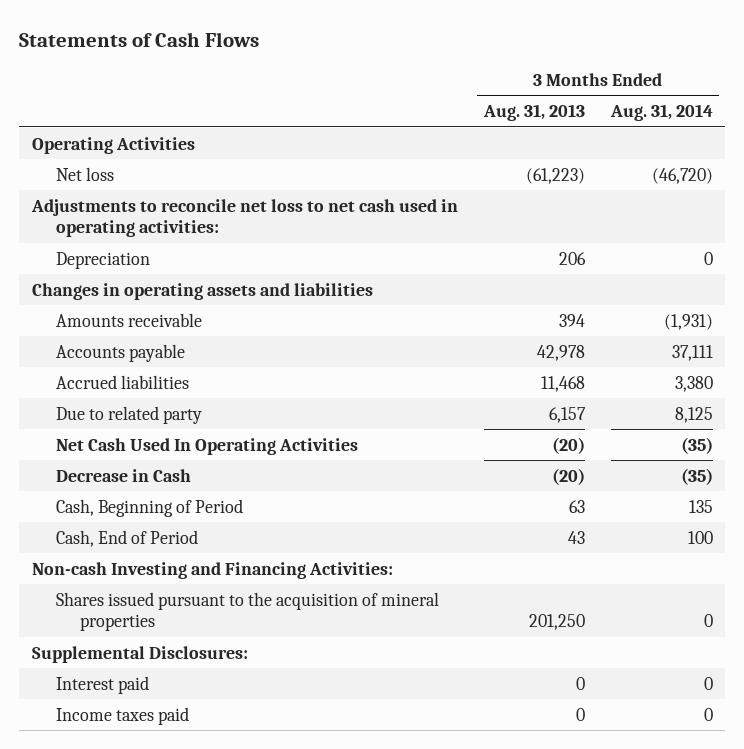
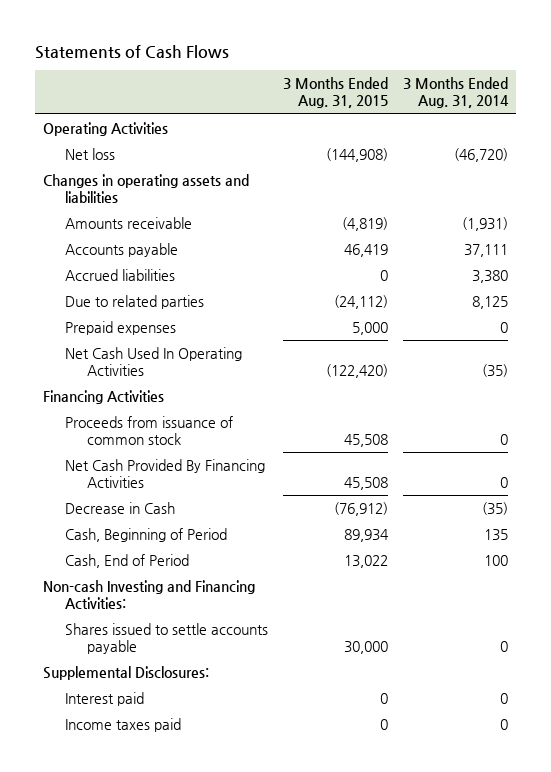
[482,104,585,122] Aug. 31, 2013 -> none
none -> [282,77,388,109] 3 Months Ended Aug. 31, 2015
[30,198,458,238] Adjustments to reconcile net loss to net cash used in operating activities: -> none
[56,251,151,269] Depreciation -> none
[56,405,203,424] Due to related party -> [64,295,204,310] Due to related parties
none -> [64,321,176,336] Prepaid expenses
none -> [42,390,164,405] Financing Activities
none -> [64,416,233,446] Proceeds from issuance of common stock
none -> [64,459,265,489] Net Cash Provided By Financing Activities
[56,591,440,632] Shares issued pursuant to the acquisition of mineral properties -> none
none -> [64,623,268,655] Shares issued to settle accounts payable

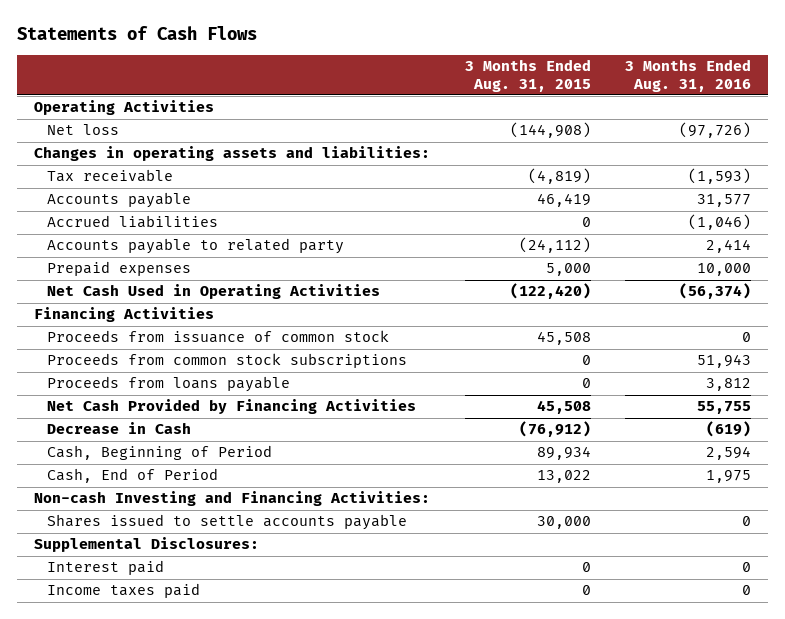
[403,77,510,109] 3 Months Ended Aug. 31, 2014 -> none
none -> [624,59,751,92] 3 Months Ended Aug. 31, 2016
[42,174,249,204] Changes in operating assets and liabilities -> [34,146,431,162] Changes in operating assets and liabilities:
[64,217,192,230] Amounts receivable -> [47,169,174,183] Tax receivable
[64,295,204,310] Due to related parties -> [47,238,345,255] Accounts payable to related party
[64,347,242,377] Net Cash Used In Operating Activities -> [47,284,381,300] Net Cash Used in Operating Activities
none -> [47,353,408,369] Proceeds from common stock subscriptions
none -> [47,376,291,393] Proceeds from loans payable
[64,459,265,489] Net Cash Provided By Financing Activities -> [47,399,417,415] Net Cash Provided by Financing Activities

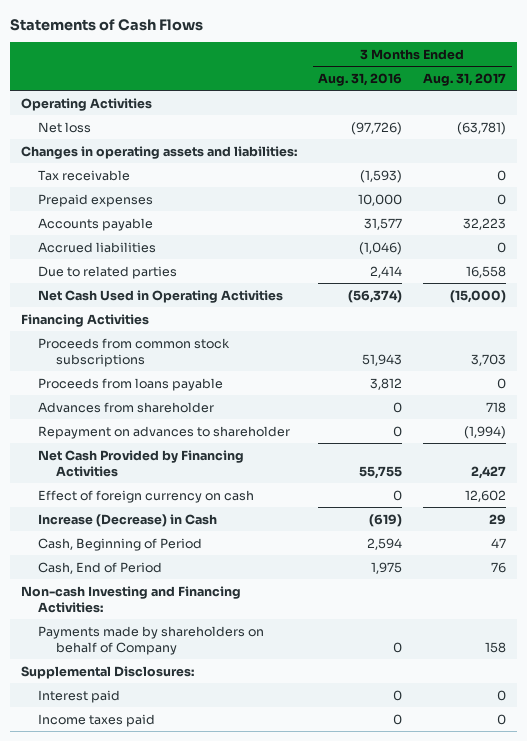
[464,59,591,92] 3 Months Ended Aug. 31, 2015 -> none
none -> [423,72,507,86] Aug. 31, 2017
[47,261,192,277] Prepaid expenses -> [38,193,154,207] Prepaid expenses
[47,238,345,255] Accounts payable to related party -> [38,265,178,279] Due to related parties
[47,330,390,344] Proceeds from issuance of common stock -> none
none -> [38,401,215,413] Advances from shareholder
none -> [38,425,291,439] Repayment on advances to shareholder
none -> [38,489,255,503] Effect of foreign currency on cash
[47,422,192,435] Decrease in Cash -> [38,513,218,527] Increase (Decrease) in Cash
[47,514,408,531] Shares issued to settle accounts payable -> none
none -> [38,625,265,655] Payments made by shareholders on behalf of Company

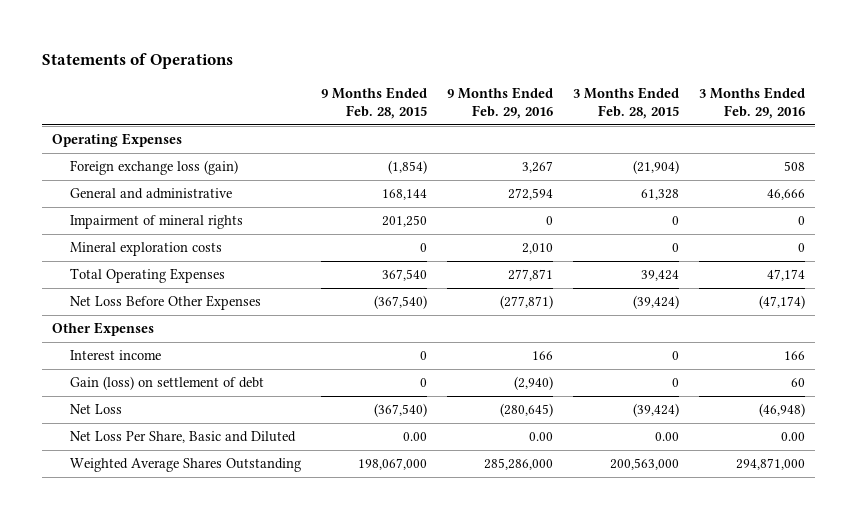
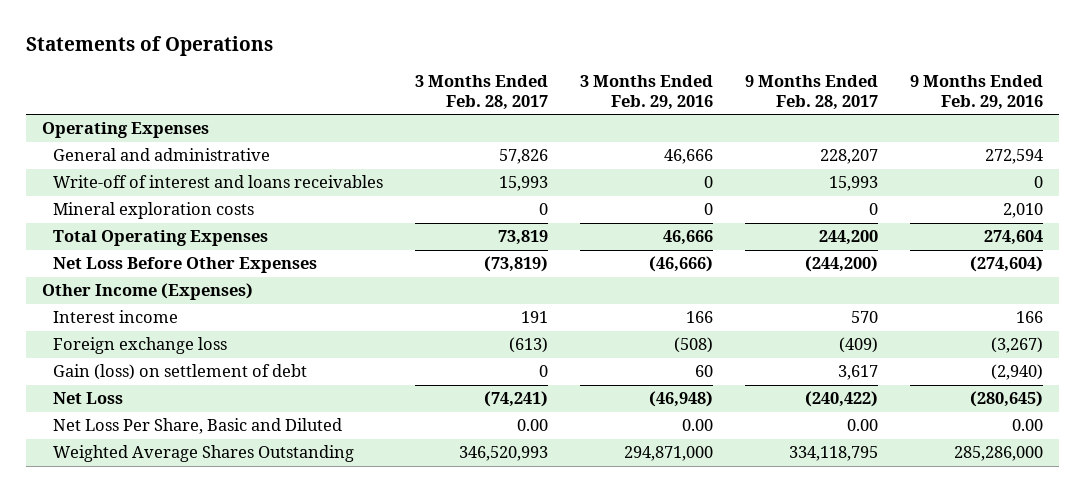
[320,86,427,120] 9 Months Ended Feb. 28, 2015 -> none
[572,86,679,120] 3 Months Ended Feb. 28, 2015 -> none
none -> [415,74,549,110] 3 Months Ended Feb. 28, 2017
none -> [745,74,879,110] 9 Months Ended Feb. 28, 2017
[69,160,238,176] Foreign exchange loss (gain) -> none
[69,215,243,230] Impairment of mineral rights -> none
none -> [53,175,384,189] Write-off of interest and loans receivables
[507,269,553,282] 277,871 -> [984,230,1044,246] 274,604
[767,269,806,282] 47,174 -> [663,230,714,246] 46,666
[499,295,553,310] (277,871) -> [970,256,1044,273] (274,604)
[759,295,806,310] (47,174) -> [649,256,714,273] (46,666)
[51,322,154,337] Other Expenses -> [41,283,253,301] Other Income (Expenses)
none -> [53,337,228,355] Foreign exchange loss

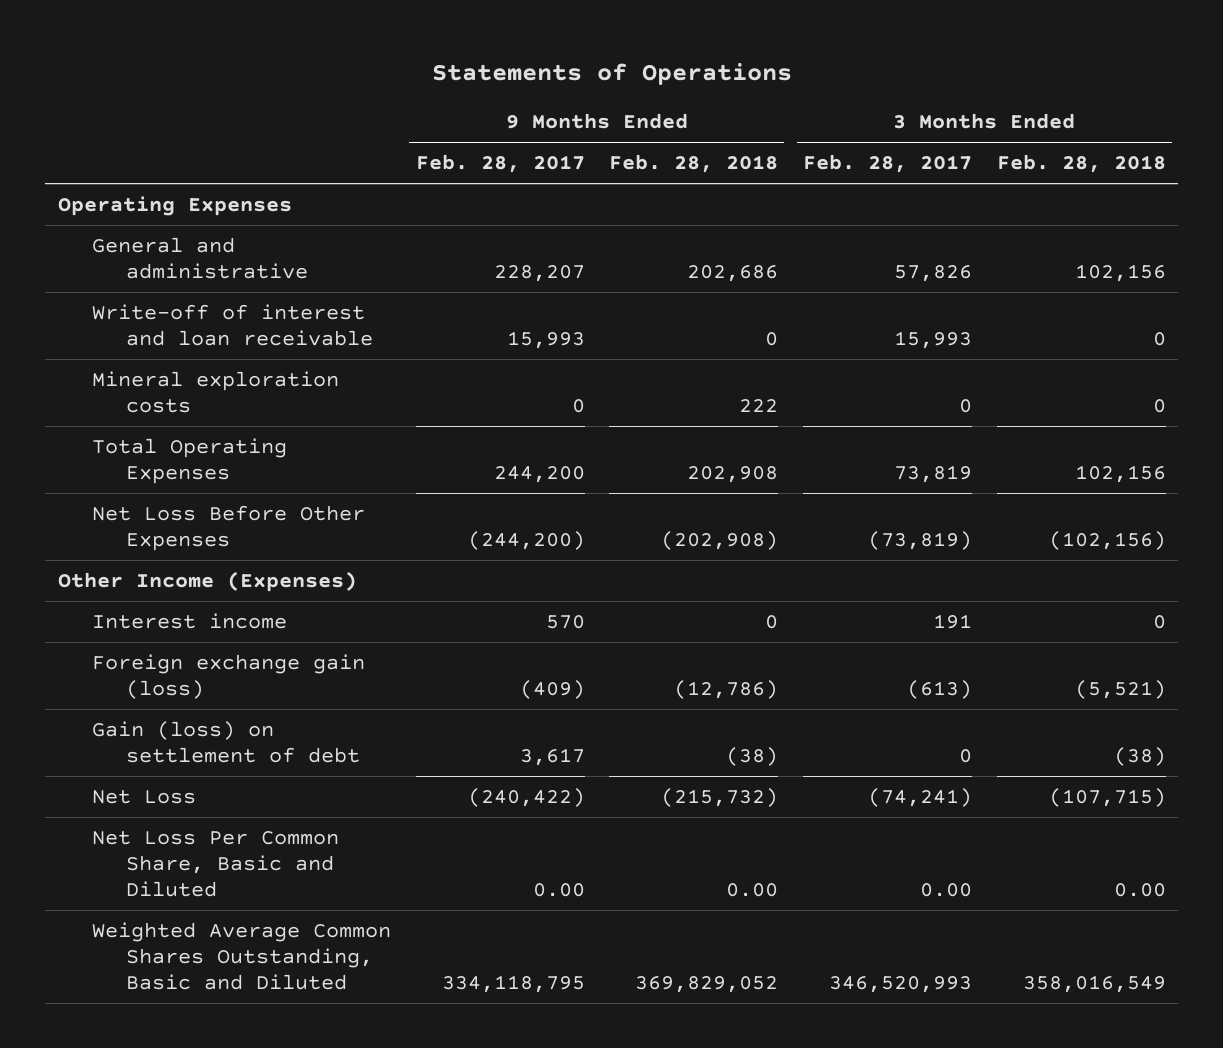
[580,74,714,110] 3 Months Ended Feb. 29, 2016 -> none
[910,74,1044,110] 9 Months Ended Feb. 29, 2016 -> none
none -> [609,154,779,174] Feb. 28, 2018
none -> [996,154,1166,174] Feb. 28, 2018
[53,175,384,189] Write-off of interest and loans receivables -> [92,303,374,347] Write-off of interest and loan receivable
[53,337,228,355] Foreign exchange loss -> [92,653,366,700] Foreign exchange gain (loss)
[53,418,343,435] Net Loss Per Share, Basic and Diluted -> [92,830,340,898] Net Loss Per Common Share, Basic and Diluted
[53,445,355,463] Weighted Average Shares Outstanding -> [92,921,392,991] Weighted Average Common Shares Outstanding, Basic and Diluted

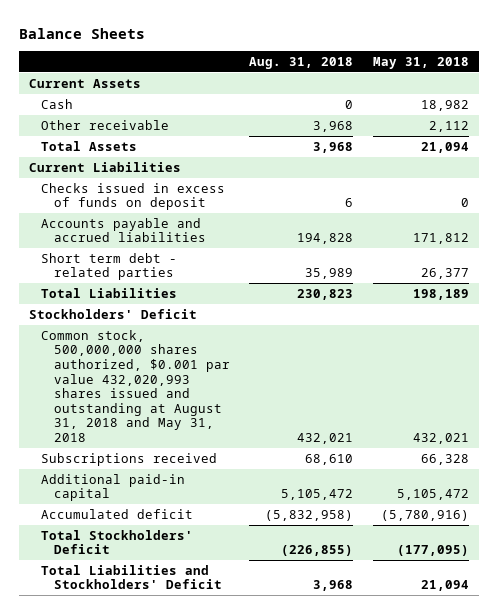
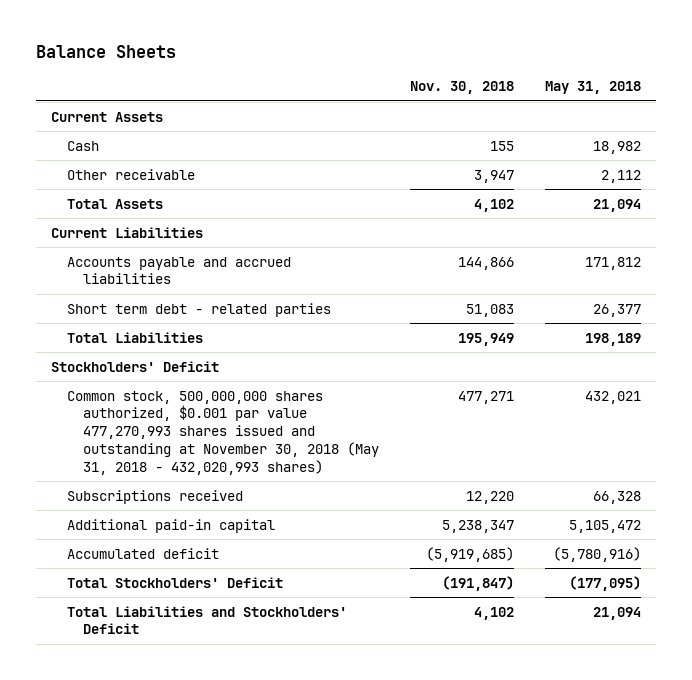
[249,57,354,70] Aug. 31, 2018 -> none
none -> [410,81,515,95] Nov. 30, 2018
[41,182,226,211] Checks issued in excess of funds on deposit -> none
[41,329,230,442] Common stock, 500,000,000 shares authorized, $0.001 par value 432,020,993 shares issued and outstanding at August 31, 2018 and May 31, 2018 -> [67,390,380,475] Common stock, 500,000,000 shares authorized, $0.001 par value 477,270,993 shares issued and outstanding at November 30, 2018 (May 31, 2018 - 432,020,993 shares)

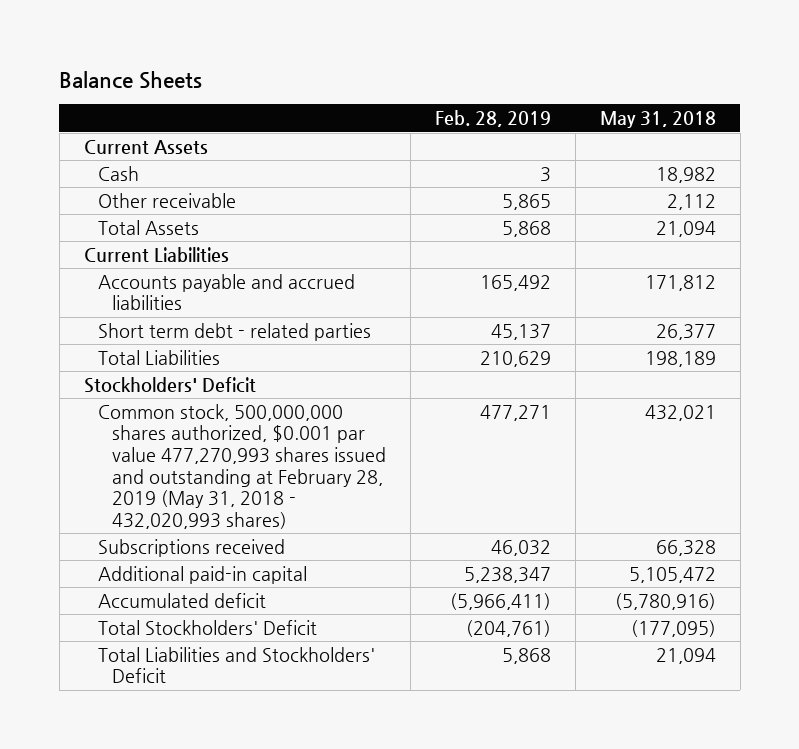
[410,81,515,95] Nov. 30, 2018 -> none
none -> [434,110,551,128] Feb. 28, 2019
[67,390,380,475] Common stock, 500,000,000 shares authorized, $0.001 par value 477,270,993 shares issued and outstanding at November 30, 2018 (May 31, 2018 - 432,020,993 shares) -> [97,403,387,530] Common stock, 500,000,000 shares authorized, $0.001 par value 477,270,993 shares issued and outstanding at February 28, 2019 (May 31, 2018 - 432,020,993 shares)

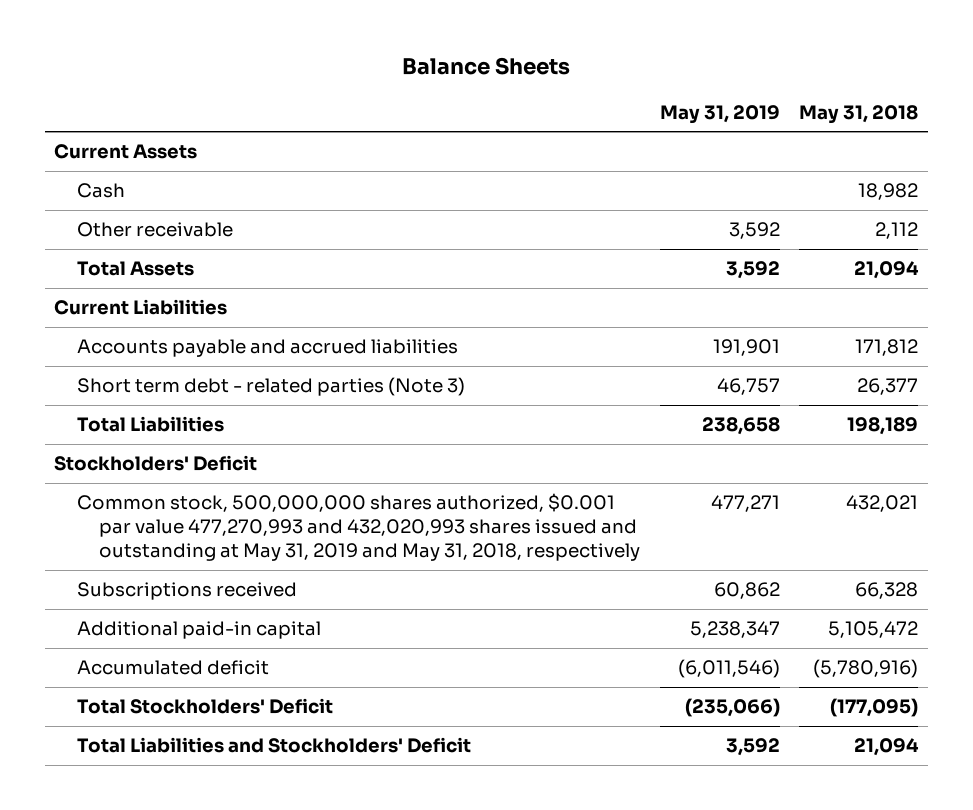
[434,110,551,128] Feb. 28, 2019 -> none
none -> [659,104,780,124] May 31, 2019
[97,322,371,341] Short term debt - related parties -> [76,377,465,397] Short term debt - related parties (Note 3)
[97,403,387,530] Common stock, 500,000,000 shares authorized, $0.001 par value 477,270,993 shares issued and outstanding at February 28, 2019 (May 31, 2018 - 432,020,993 shares) -> [76,493,641,562] Common stock, 500,000,000 shares authorized, $0.001 par value 477,270,993 and 432,020,993 shares issued and outstanding at May 31, 2019 and May 31, 2018, respectively

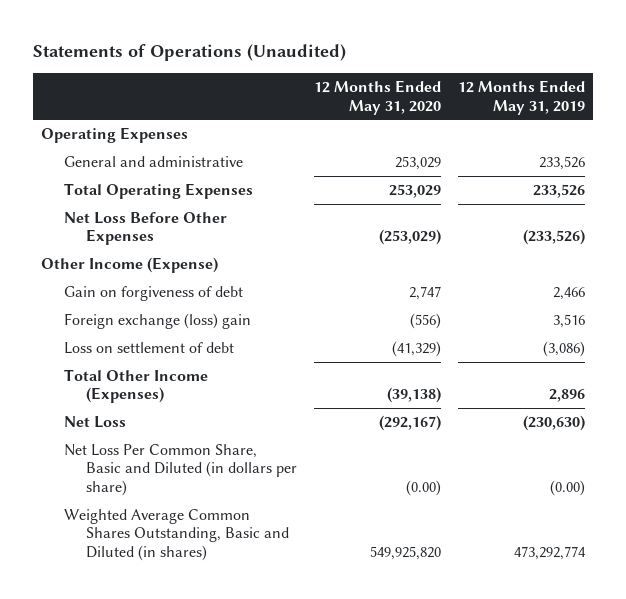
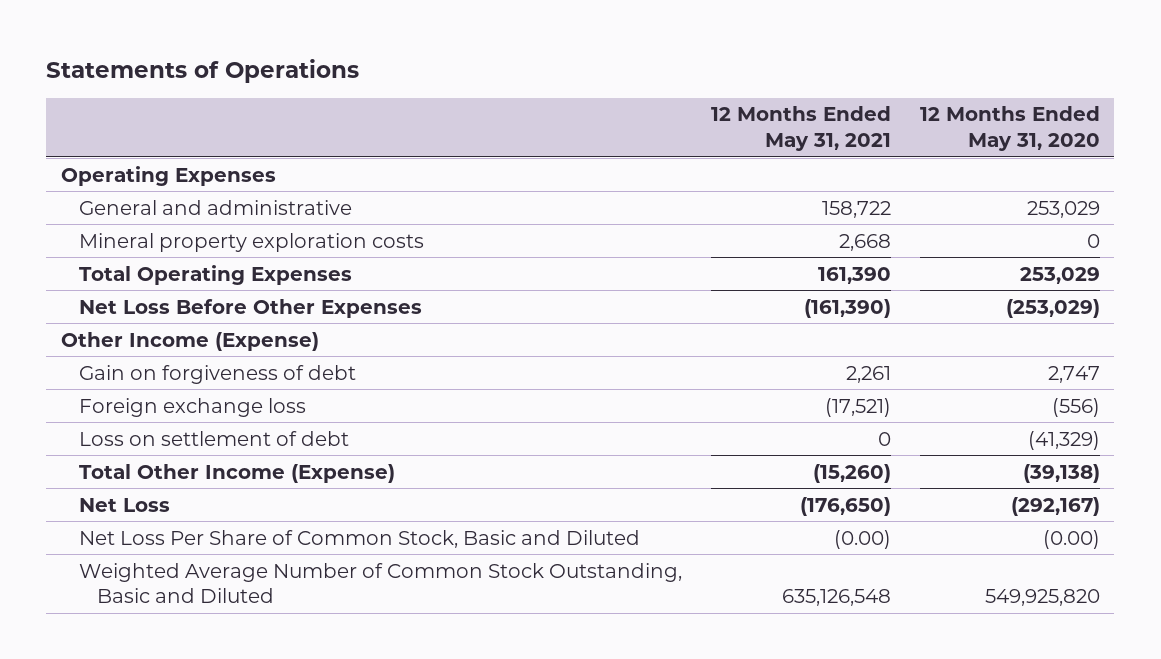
[32,44,346,62] Statements of Operations (Unaudited) -> [46,58,360,83] Statements of Operations
[457,79,585,115] 12 Months Ended May 31, 2019 -> none
none -> [710,106,891,152] 12 Months Ended May 31, 2021
none -> [79,232,425,252] Mineral property exploration costs
[63,312,251,329] Foreign exchange (loss) gain -> [79,397,307,417] Foreign exchange loss
[63,368,208,404] Total Other Income (Expenses) -> [79,463,396,483] Total Other Income (Expense)
[63,443,298,497] Net Loss Per Common Share, Basic and Diluted (in dollars per share) -> [79,529,641,548] Net Loss Per Share of Common Stock, Basic and Diluted
[63,508,290,562] Weighted Average Common Shares Outstanding, Basic and Diluted (in shares) -> [79,562,683,604] Weighted Average Number of Common Stock Outstanding, Basic and Diluted

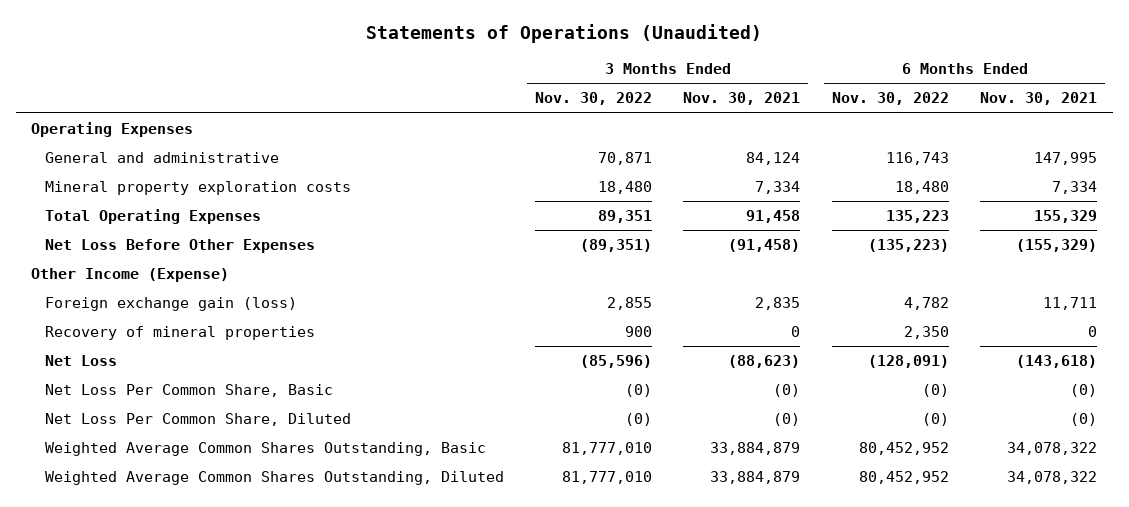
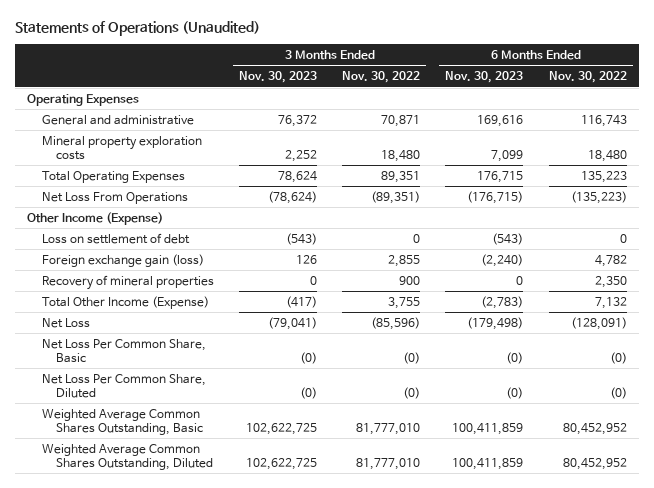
[683,92,801,106] Nov. 30, 2021 -> none
[980,92,1098,106] Nov. 30, 2021 -> none
none -> [238,71,317,84] Nov. 30, 2023
none -> [445,71,524,84] Nov. 30, 2023
[44,239,315,254] Net Loss Before Other Expenses -> [41,191,188,204] Net Loss From Operations
none -> [41,232,190,244] Loss on settlement of debt
none -> [41,295,209,309] Total Other Income (Expense)

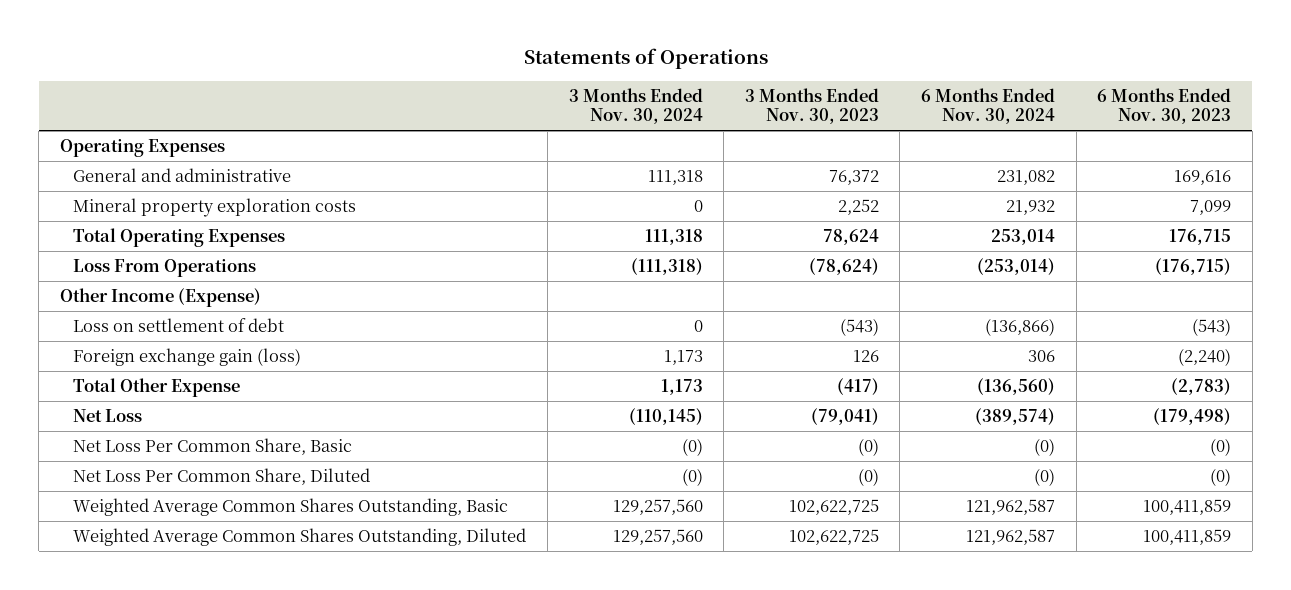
[14,21,260,37] Statements of Operations (Unaudited) -> [523,48,768,70] Statements of Operations
[342,71,421,84] Nov. 30, 2022 -> none
[548,71,627,84] Nov. 30, 2022 -> none
none -> [568,87,703,125] 3 Months Ended Nov. 30, 2024
none -> [921,87,1056,125] 6 Months Ended Nov. 30, 2024
[41,191,188,204] Net Loss From Operations -> [73,259,257,278] Loss From Operations
[41,274,214,290] Recovery of mineral properties -> none
[41,295,209,309] Total Other Income (Expense) -> [73,378,241,398] Total Other Expense

